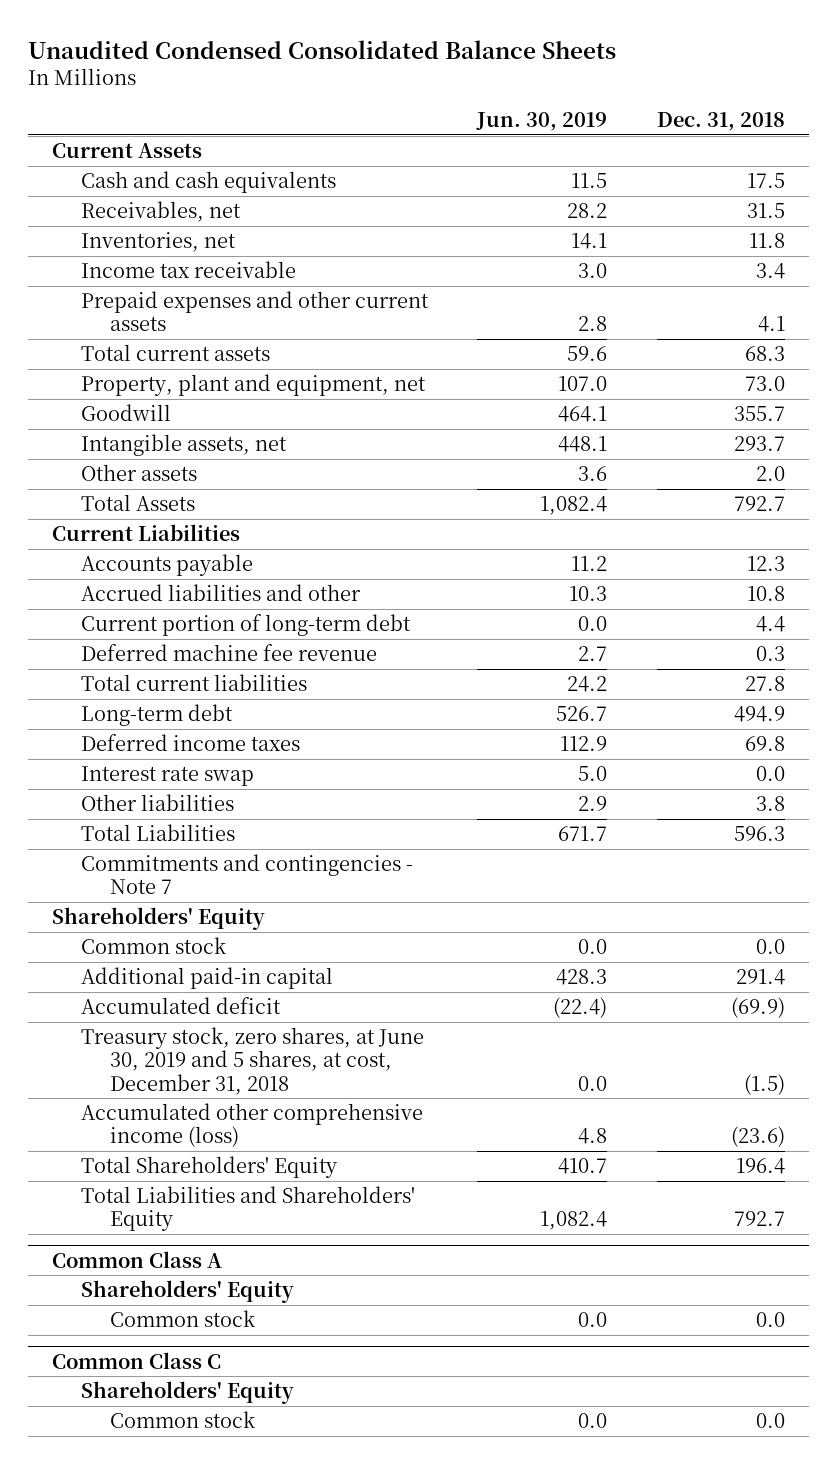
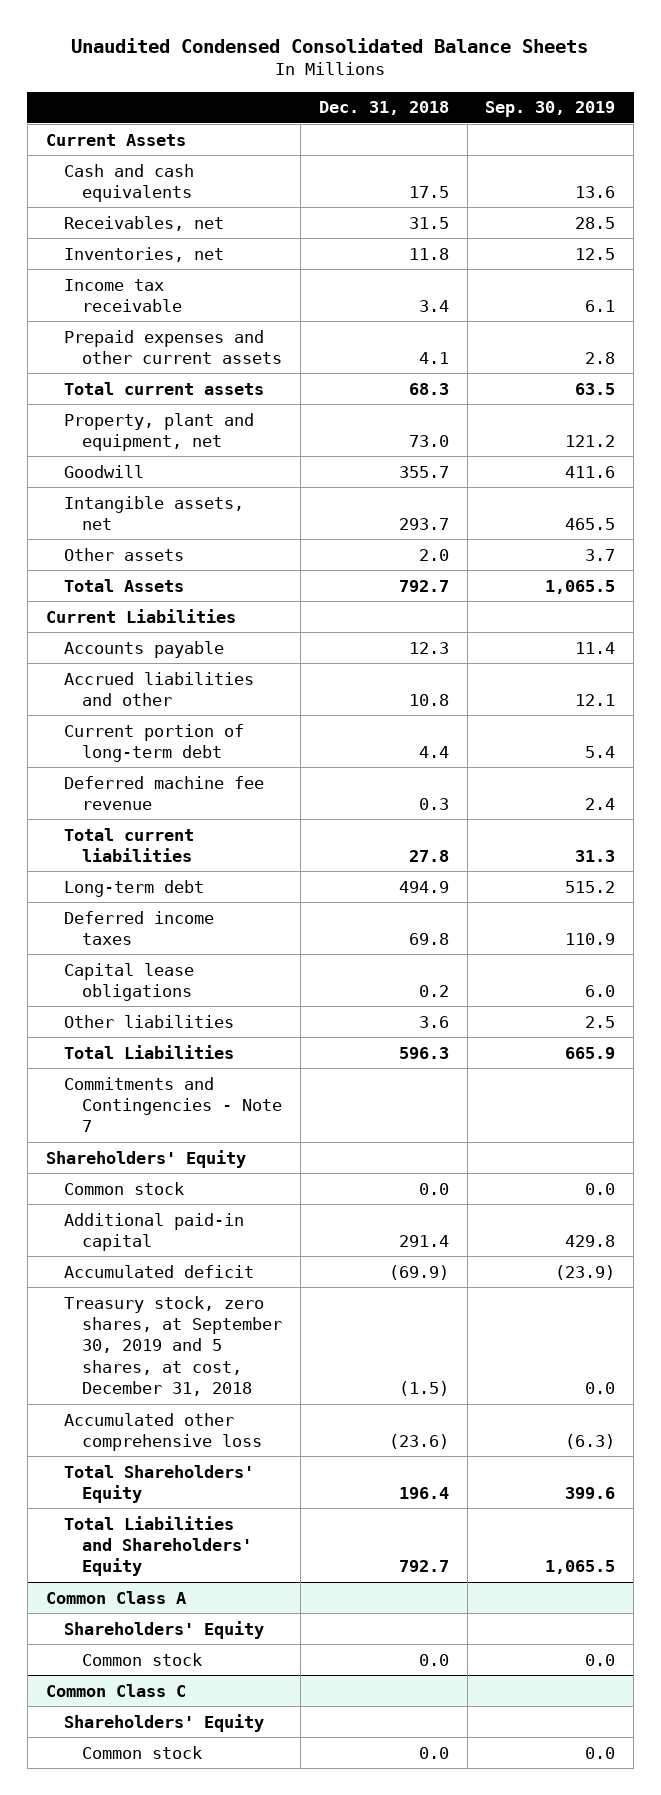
[476,112,608,132] Jun. 30, 2019 -> none
none -> [485,101,616,118] Sep. 30, 2019
[81,766,255,787] Interest rate swap -> none
none -> [63,962,194,1001] Capital lease obligations
[755,796,785,812] 3.8 -> [418,1015,449,1028] 3.6
[81,854,414,895] Commitments and contingencies - Note 7 -> [63,1076,283,1133] Commitments and Contingencies - Note 7
[81,1027,425,1095] Treasury stock, zero shares, at June 30, 2019 and 5 shares, at cost, December 31, 2018 -> [63,1295,283,1397] Treasury stock, zero shares, at September 30, 2019 and 5 shares, at cost, December 31, 2018
[81,1103,424,1148] Accumulated other comprehensive income (loss) -> [63,1412,263,1451] Accumulated other comprehensive loss

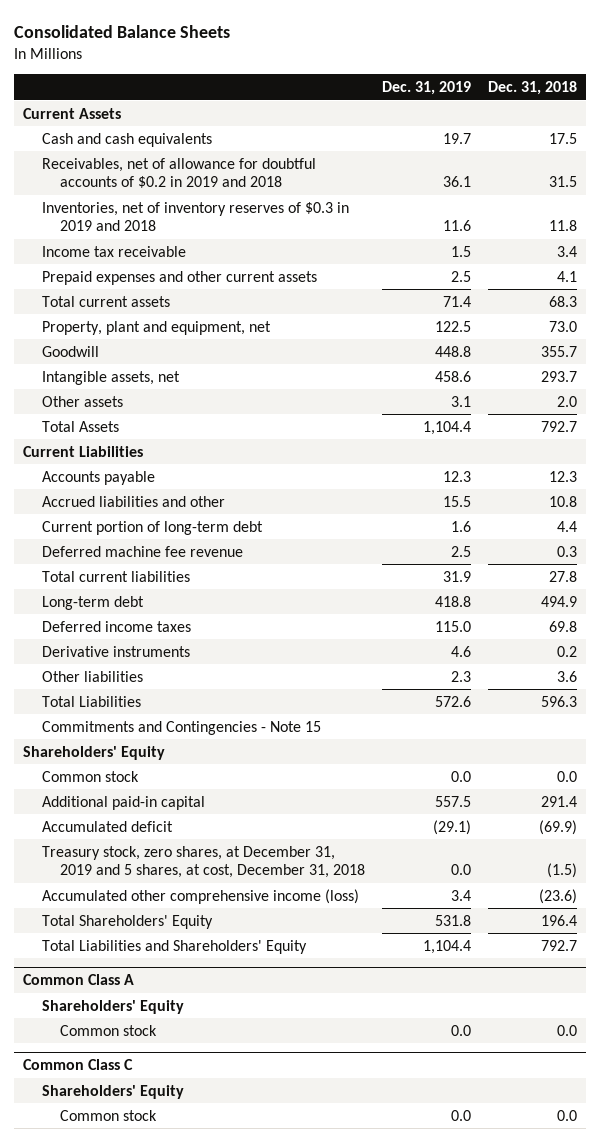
[71,37,589,53] Unaudited Condensed Consolidated Balance Sheets -> [14,25,231,39] Consolidated Balance Sheets
[485,101,616,118] Sep. 30, 2019 -> none
none -> [382,80,472,95] Dec. 31, 2019
[63,215,224,231] Receivables, net -> [41,157,316,189] Receivables, net of allowance for doubtful accounts of $0.2 in 2019 and 2018
[63,246,224,262] Inventories, net -> [41,201,349,232] Inventories, net of inventory reserves of $0.3 in 2019 and 2018
[63,962,194,1001] Capital lease obligations -> none
none -> [41,645,190,657] Derivative instruments
[63,1076,283,1133] Commitments and Contingencies - Note 7 -> [41,720,321,735] Commitments and Contingencies - Note 15
[63,1295,283,1397] Treasury stock, zero shares, at September 30, 2019 and 5 shares, at cost, December 31, 2018 -> [41,845,366,879] Treasury stock, zero shares, at December 31, 2019 and 5 shares, at cost, December 31, 2018
[63,1412,263,1451] Accumulated other comprehensive loss -> [41,888,359,904] Accumulated other comprehensive income (loss)

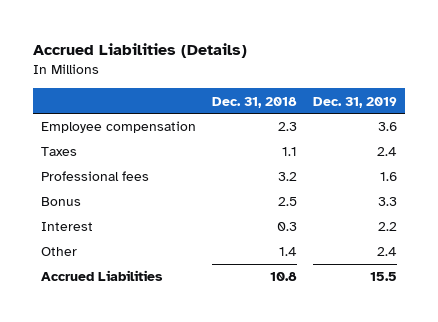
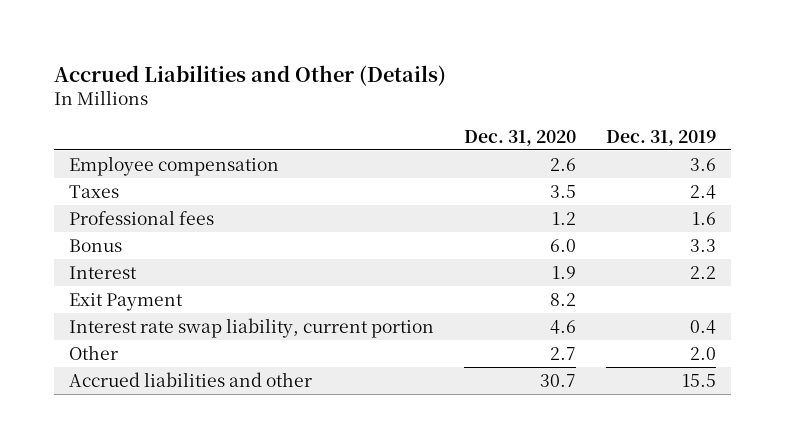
[33,43,248,59] Accrued Liabilities (Details) -> [54,64,447,86] Accrued Liabilities and Other (Details)
[212,96,298,108] Dec. 31, 2018 -> none
none -> [464,129,577,146] Dec. 31, 2020
none -> [69,292,184,311] Exit Payment
none -> [69,317,435,338] Interest rate swap liability, current portion
[376,247,397,257] 2.4 -> [690,346,717,360] 2.0
[41,270,164,282] Accrued Liabilities -> [69,371,313,387] Accrued liabilities and other

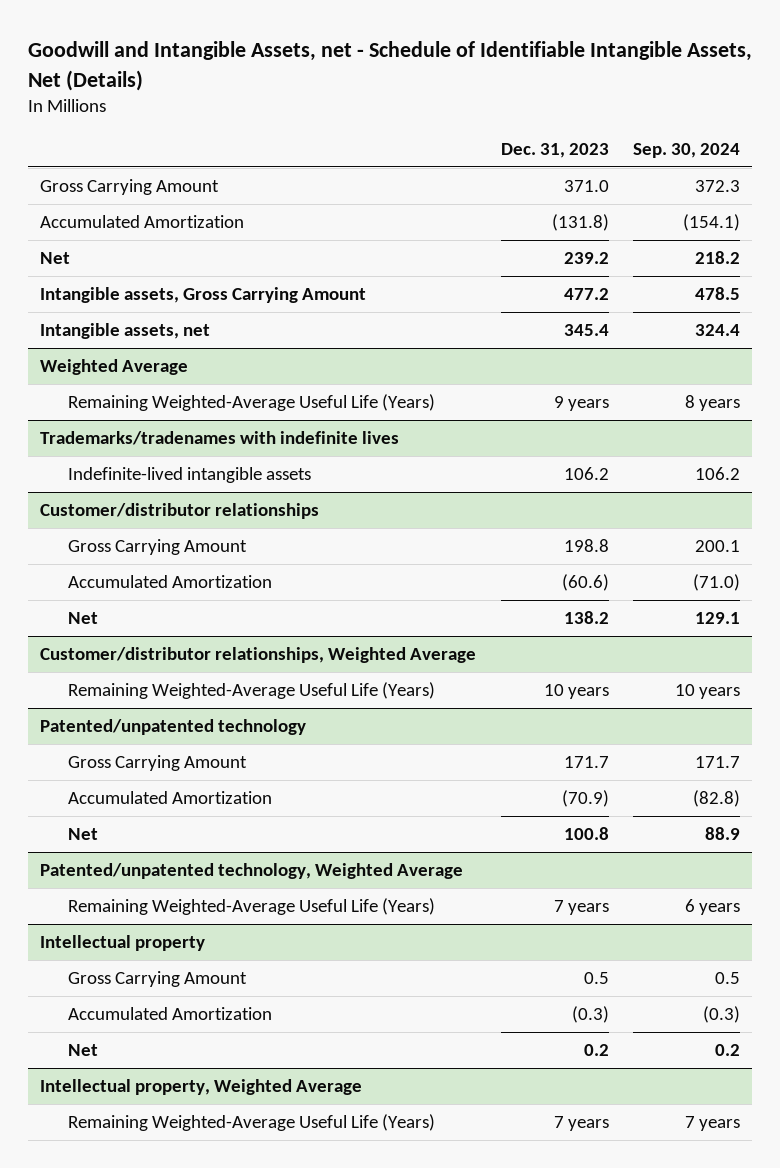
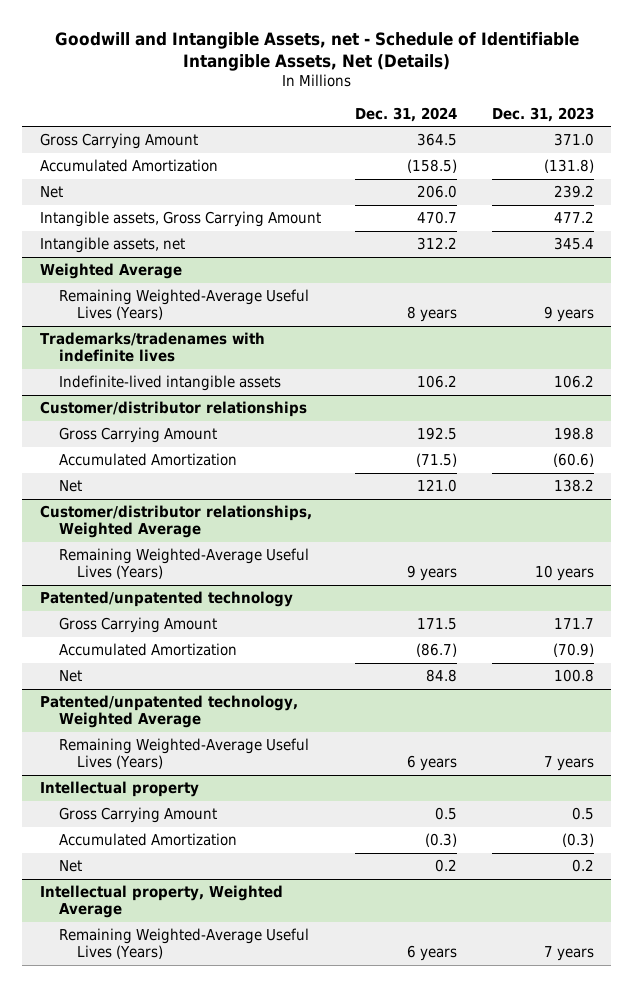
[632,143,740,159] Sep. 30, 2024 -> none
none -> [355,106,458,122] Dec. 31, 2024
[68,394,436,412] Remaining Weighted-Average Useful Life (Years) -> [58,289,309,321] Remaining Weighted-Average Useful Lives (Years)
[68,682,436,700] Remaining Weighted-Average Useful Life (Years) -> [58,548,309,580] Remaining Weighted-Average Useful Lives (Years)
[68,898,436,916] Remaining Weighted-Average Useful Life (Years) -> [58,738,309,770] Remaining Weighted-Average Useful Lives (Years)
[68,1114,436,1132] Remaining Weighted-Average Useful Life (Years) -> [58,928,309,960] Remaining Weighted-Average Useful Lives (Years)

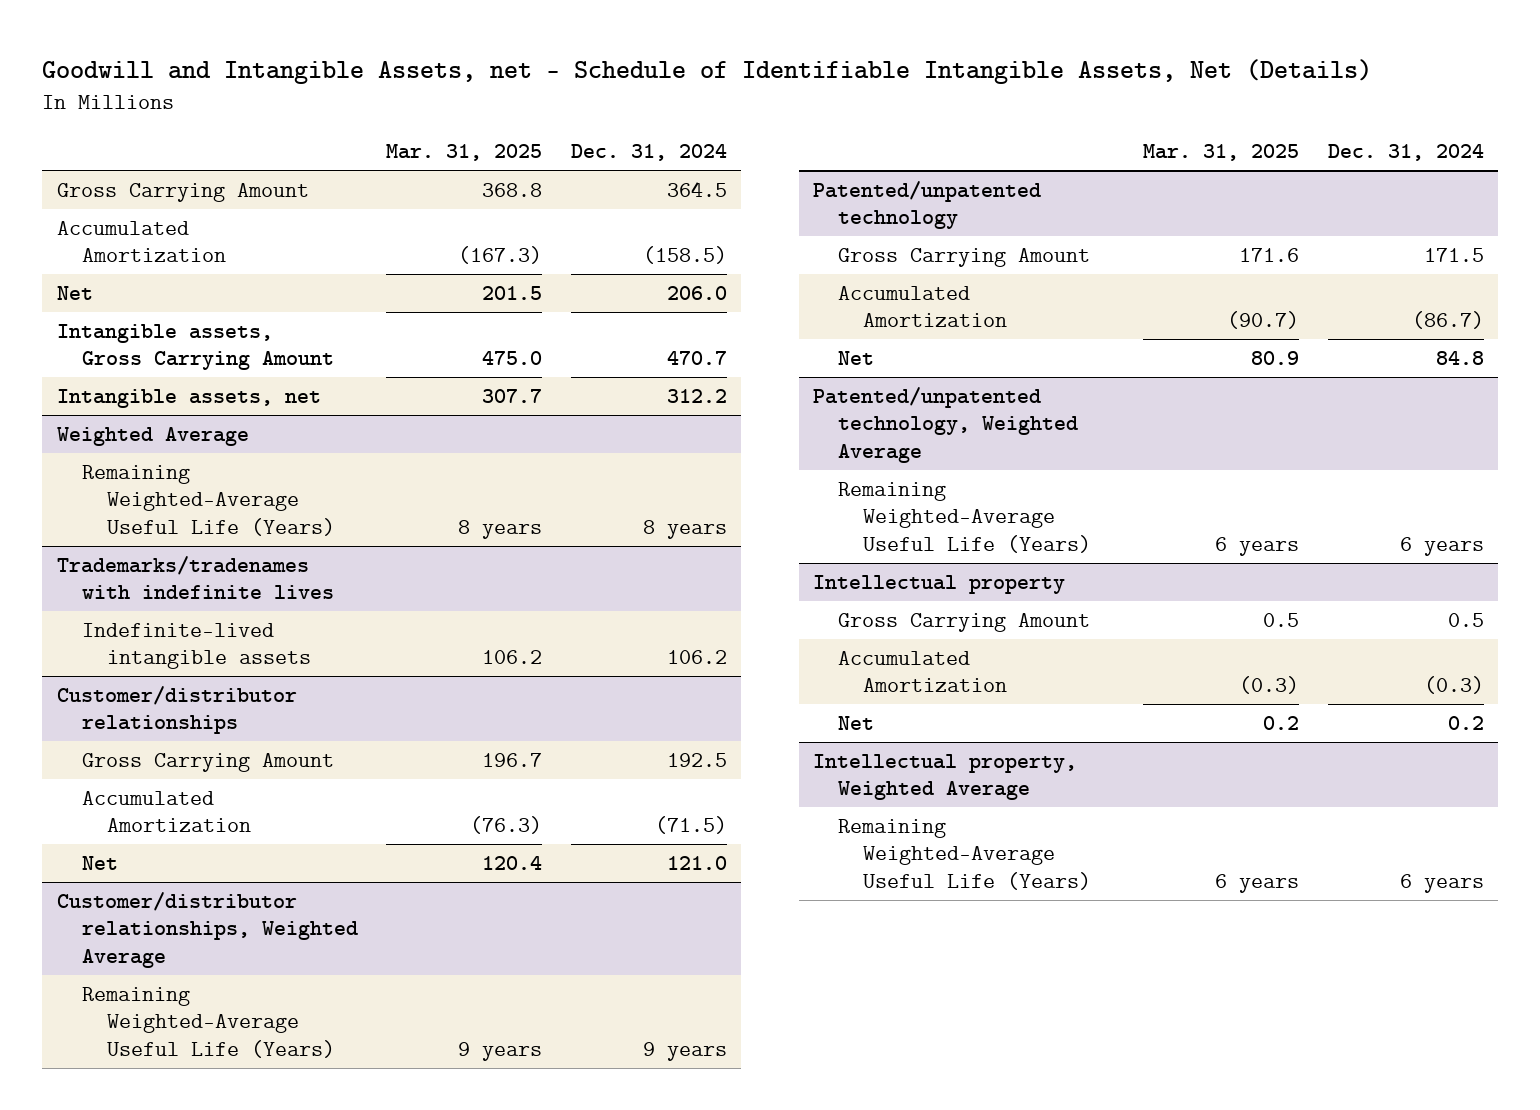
[492,106,595,122] Dec. 31, 2023 -> none
none -> [386,144,543,162] Mar. 31, 2025
[58,289,309,321] Remaining Weighted-Average Useful Lives (Years) -> [81,464,335,536] Remaining Weighted-Average Useful Life (Years)
[58,548,309,580] Remaining Weighted-Average Useful Lives (Years) -> [81,986,335,1058] Remaining Weighted-Average Useful Life (Years)
[58,738,309,770] Remaining Weighted-Average Useful Lives (Years) -> [838,481,1092,553] Remaining Weighted-Average Useful Life (Years)
[58,928,309,960] Remaining Weighted-Average Useful Lives (Years) -> [838,818,1092,890] Remaining Weighted-Average Useful Life (Years)

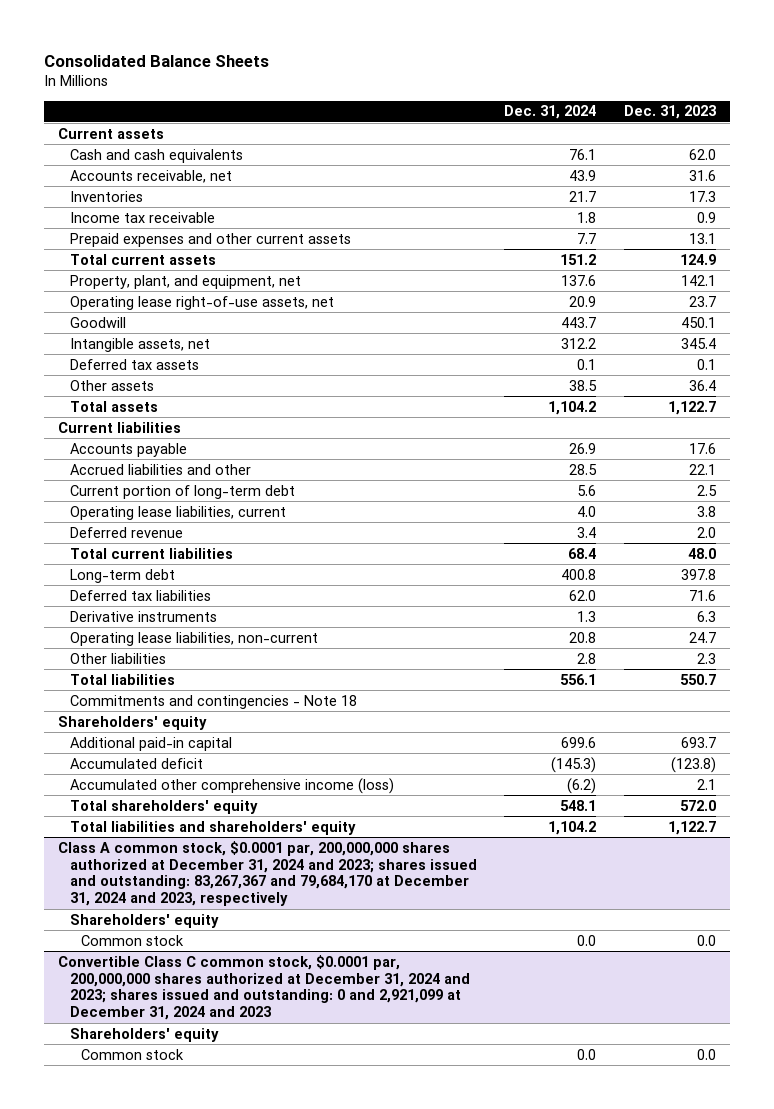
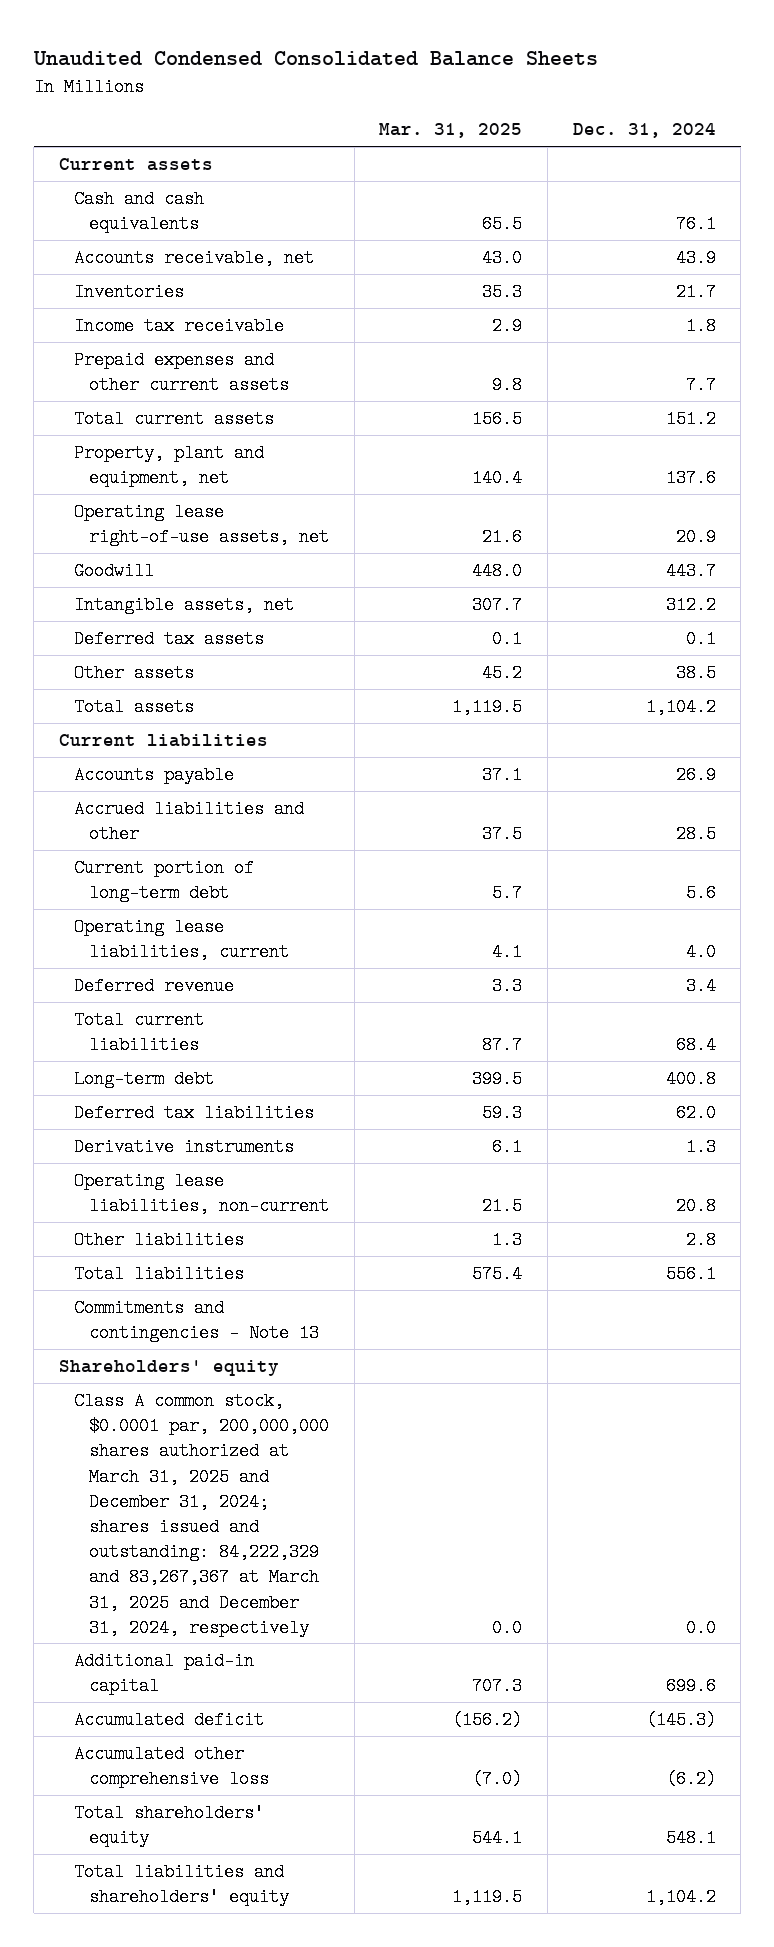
[44,54,270,67] Consolidated Balance Sheets -> [32,51,598,67] Unaudited Condensed Consolidated Balance Sheets
[623,105,716,120] Dec. 31, 2023 -> none
none -> [379,123,523,139] Mar. 31, 2025
[69,274,301,289] Property, plant, and equipment, net -> [74,443,265,488] Property, plant and equipment, net
[69,694,357,709] Commitments and contingencies - Note 18 -> [74,1298,320,1343] Commitments and contingencies - Note 13
none -> [74,1391,330,1637] Class A common stock, $0.0001 par, 200,000,000 shares authorized at March 31, 2025 and December 31, 2024; shares issued and outstanding: 84,222,329 and 83,267,367 at March 31, 2025 and December 31, 2024, respectively
[69,777,394,794] Accumulated other comprehensive income (loss) -> [74,1744,270,1789] Accumulated other comprehensive loss
[58,840,477,907] Class A common stock, $0.0001 par, 200,000,000 shares authorized at December 31, 2024 and 2023; shares issued and outstanding: 83,267,367 and 79,684,170 at December 31, 2024 and 2023, respectively -> none
[69,913,219,928] Shareholders' equity -> none
[81,934,185,946] Common stock -> none
[58,954,470,1021] Convertible Class C common stock, $0.0001 par, 200,000,000 shares authorized at December 31, 2024 and 2023; shares issued and outstanding: 0 and 2,921,099 at December 31, 2024 and 2023 -> none
[69,1027,219,1042] Shareholders' equity -> none
[81,1048,185,1060] Common stock -> none

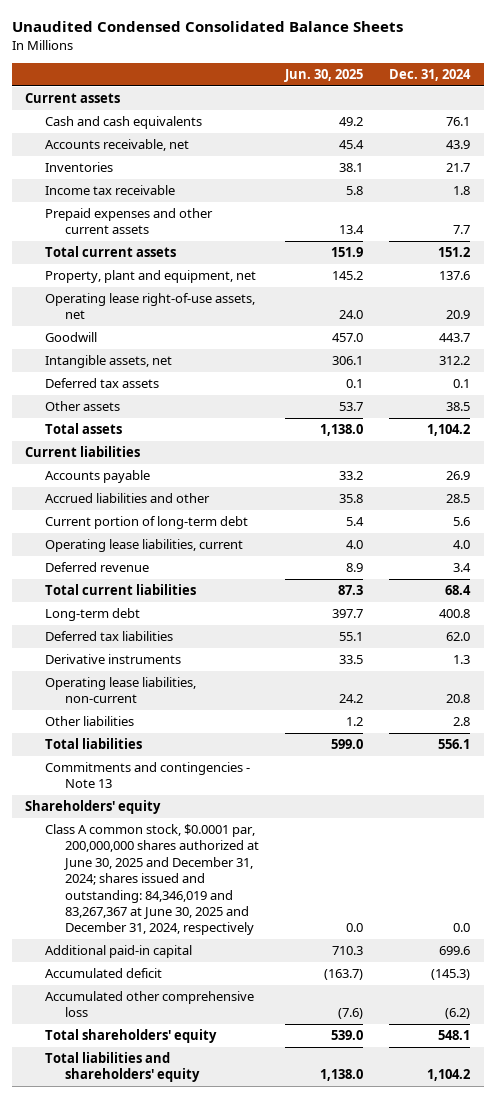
[379,123,523,139] Mar. 31, 2025 -> none
none -> [284,68,364,82] Jun. 30, 2025
[74,1391,330,1637] Class A common stock, $0.0001 par, 200,000,000 shares authorized at March 31, 2025 and December 31, 2024; shares issued and outstanding: 84,222,329 and 83,267,367 at March 31, 2025 and December 31, 2024, respectively -> [45,824,260,936] Class A common stock, $0.0001 par, 200,000,000 shares authorized at June 30, 2025 and December 31, 2024; shares issued and outstanding: 84,346,019 and 83,267,367 at June 30, 2025 and December 31, 2024, respectively

